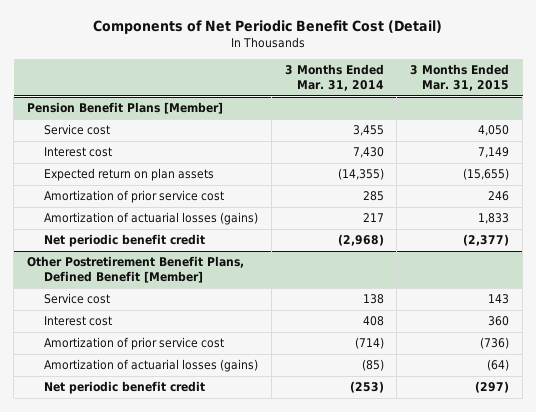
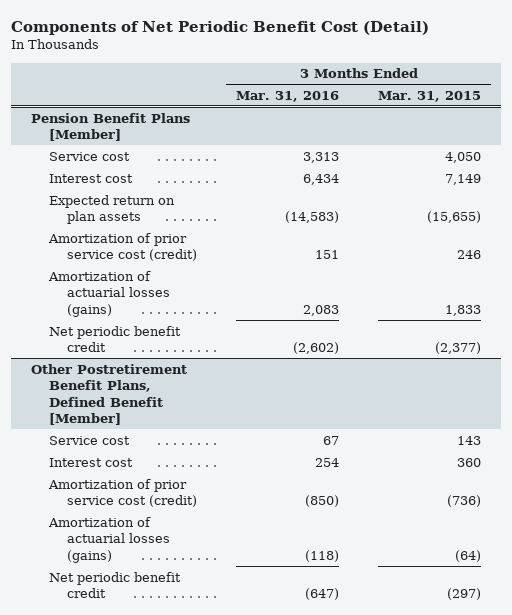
[284,64,384,91] 3 Months Ended Mar. 31, 2014 -> none
none -> [236,90,340,102] Mar. 31, 2016
[43,190,224,204] Amortization of prior service cost -> [47,232,198,262] Amortization of prior service cost (credit)
[43,337,224,351] Amortization of prior service cost -> [47,478,198,508] Amortization of prior service cost (credit)

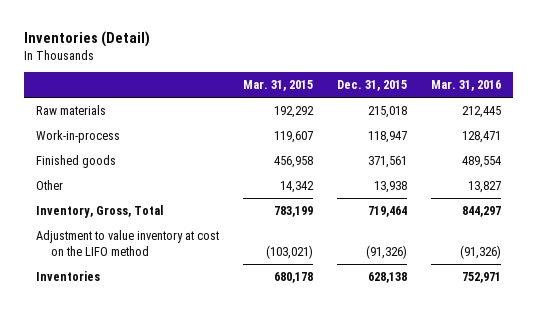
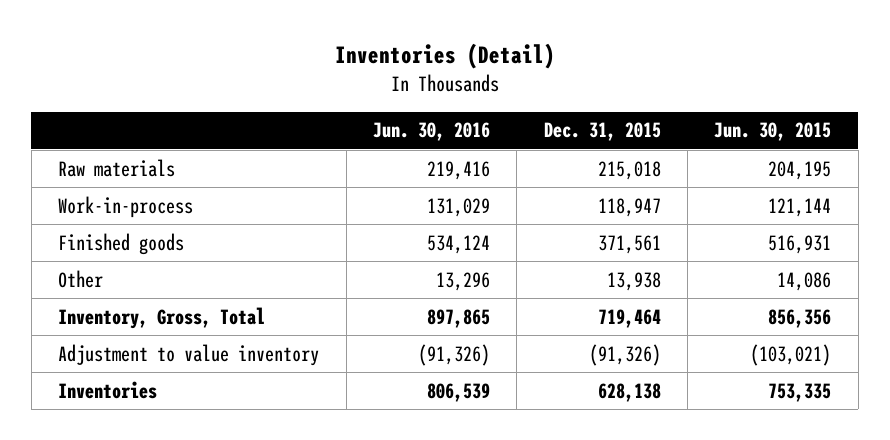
[243,80,314,92] Mar. 31, 2015 -> none
[431,80,502,92] Mar. 31, 2016 -> none
none -> [372,122,490,142] Jun. 30, 2016
none -> [714,122,832,142] Jun. 30, 2015
[35,229,219,256] Adjustment to value inventory at cost on the LIFO method -> [58,343,320,366] Adjustment to value inventory

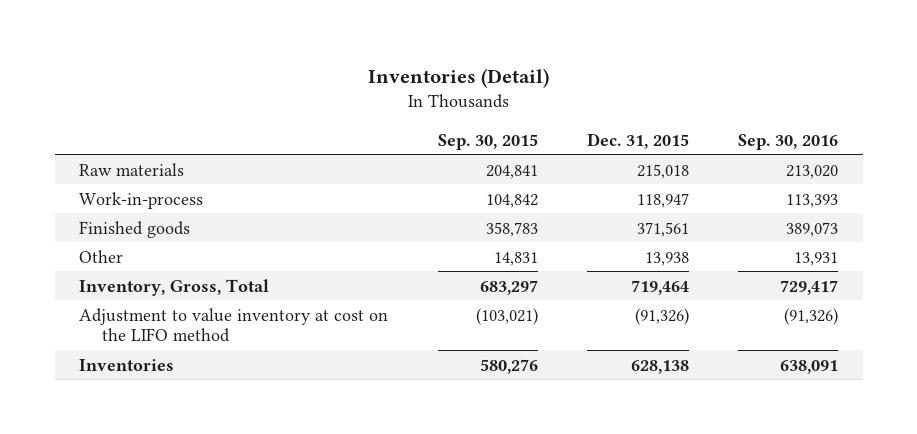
[372,122,490,142] Jun. 30, 2016 -> none
[714,122,832,142] Jun. 30, 2015 -> none
none -> [437,133,538,150] Sep. 30, 2015
none -> [738,133,839,150] Sep. 30, 2016
[58,343,320,366] Adjustment to value inventory -> [79,307,389,343] Adjustment to value inventory at cost on the LIFO method

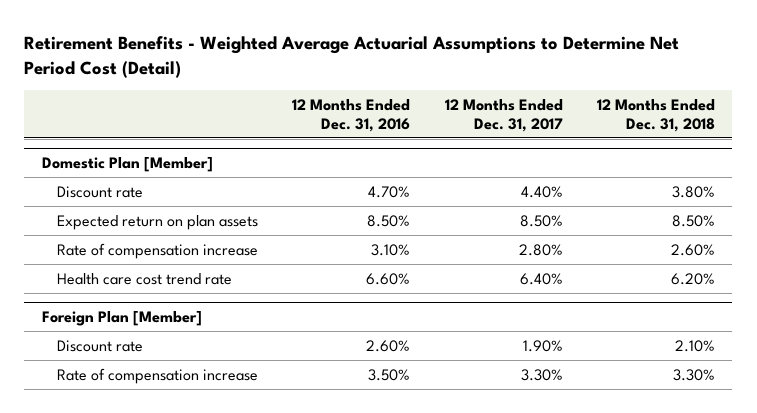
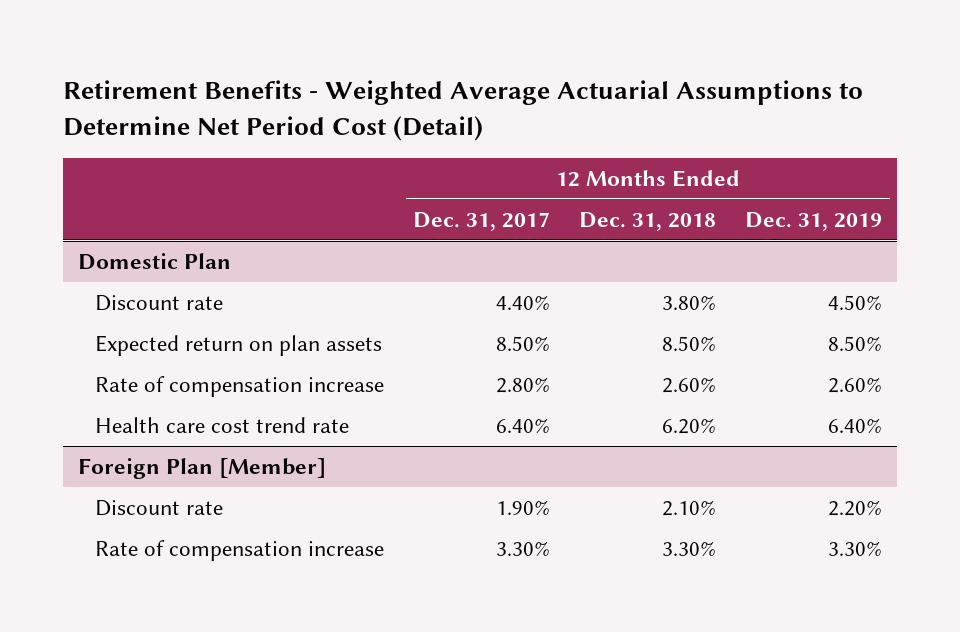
[292,98,411,132] 12 Months Ended Dec. 31, 2016 -> none
none -> [745,211,883,231] Dec. 31, 2019
[41,157,213,173] Domestic Plan [Member] -> [77,252,231,270] Domestic Plan

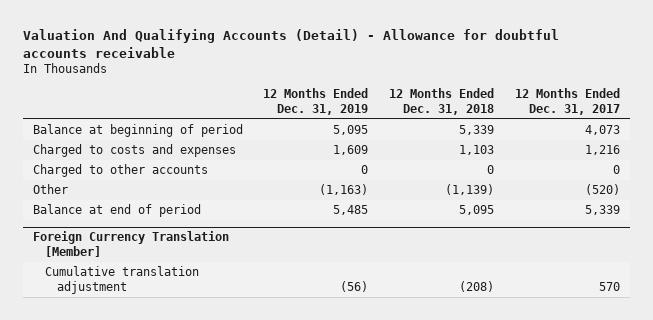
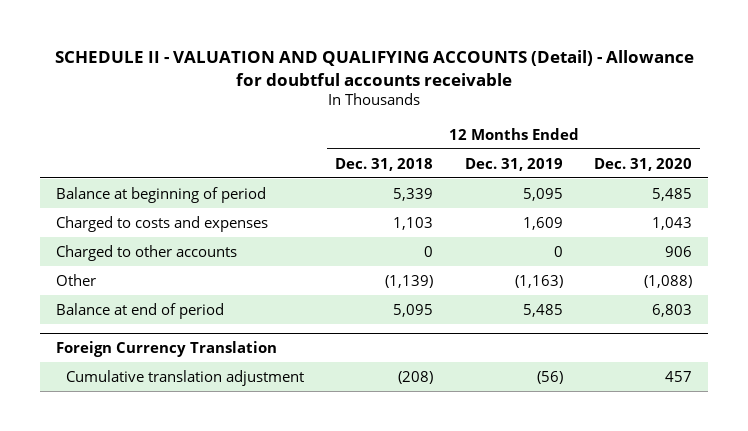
[22,29,559,58] Valuation And Qualifying Accounts (Detail) - Allowance for doubtful accounts receivable -> [54,49,694,86] SCHEDULE II - VALUATION AND QUALIFYING ACCOUNTS (Detail) - Allowance for doubtful accounts receivable
[514,88,620,115] 12 Months Ended Dec. 31, 2017 -> none
none -> [594,157,693,171] Dec. 31, 2020
[32,231,229,257] Foreign Currency Translation [Member] -> [55,341,277,358] Foreign Currency Translation

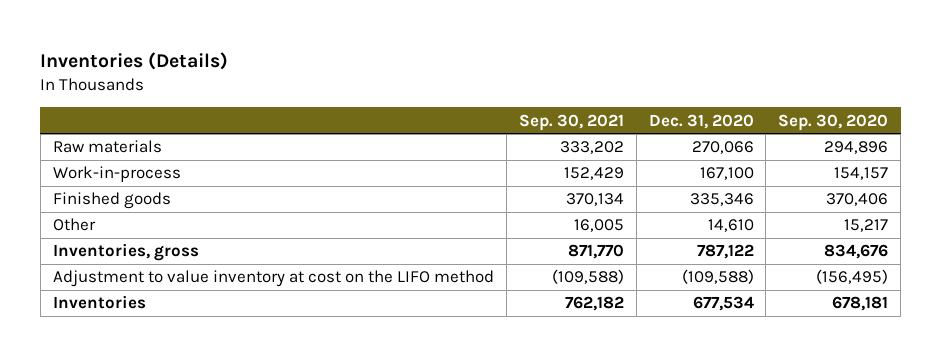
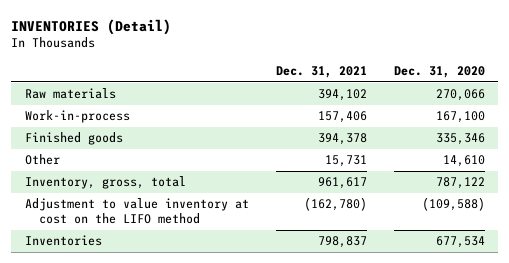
[40,52,229,71] Inventories (Details) -> [11,18,172,35] INVENTORIES (Detail)
[518,113,624,131] Sep. 30, 2021 -> none
[778,113,889,131] Sep. 30, 2020 -> none
none -> [275,65,367,78] Dec. 31, 2021
[52,243,199,262] Inventories, gross -> [24,176,186,190] Inventory, gross, total

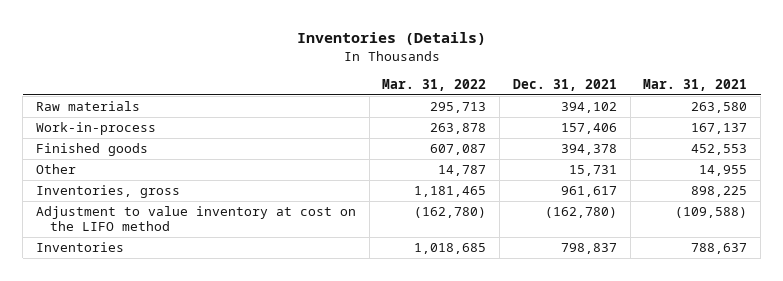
[11,18,172,35] INVENTORIES (Detail) -> [296,31,486,45] Inventories (Details)
[393,65,485,78] Dec. 31, 2020 -> none
none -> [382,78,487,91] Mar. 31, 2022
none -> [643,78,748,91] Mar. 31, 2021
[24,176,186,190] Inventory, gross, total -> [35,185,180,199] Inventories, gross

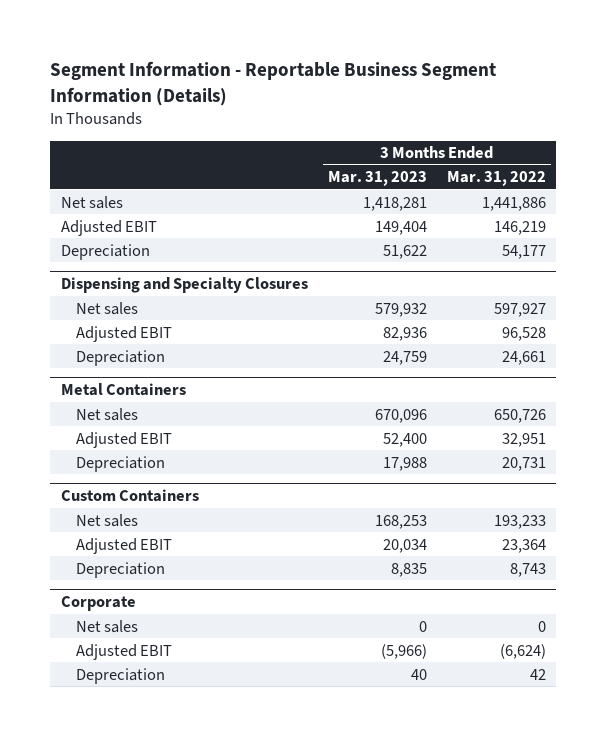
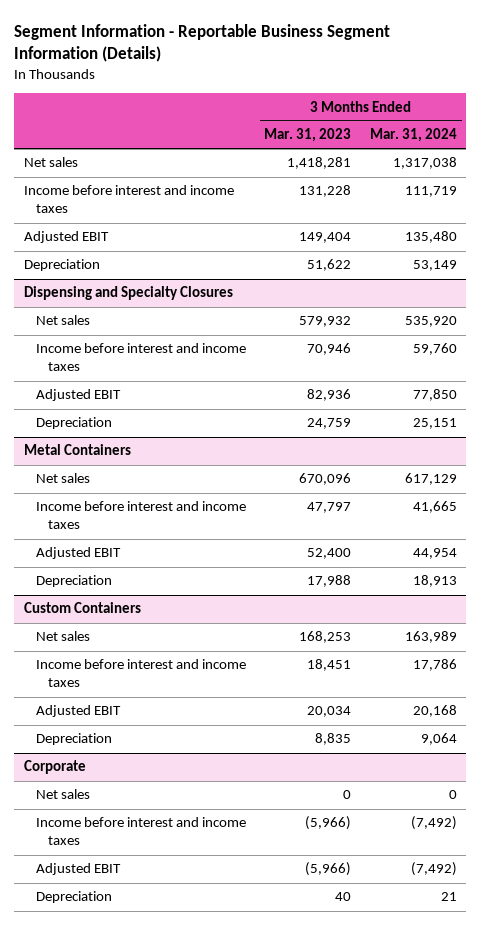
[447,171,547,187] Mar. 31, 2022 -> none
none -> [370,128,458,143] Mar. 31, 2024
none -> [23,185,234,214] Income before interest and income taxes
none -> [35,343,246,372] Income before interest and income taxes
none -> [35,501,246,530] Income before interest and income taxes
none -> [35,659,246,688] Income before interest and income taxes
none -> [35,817,246,846] Income before interest and income taxes

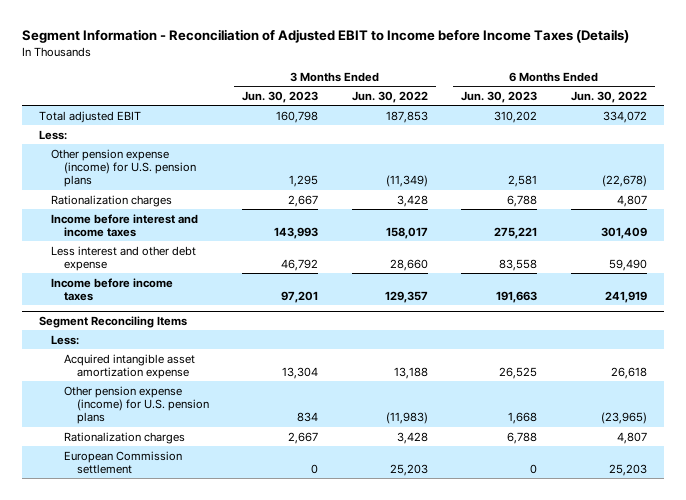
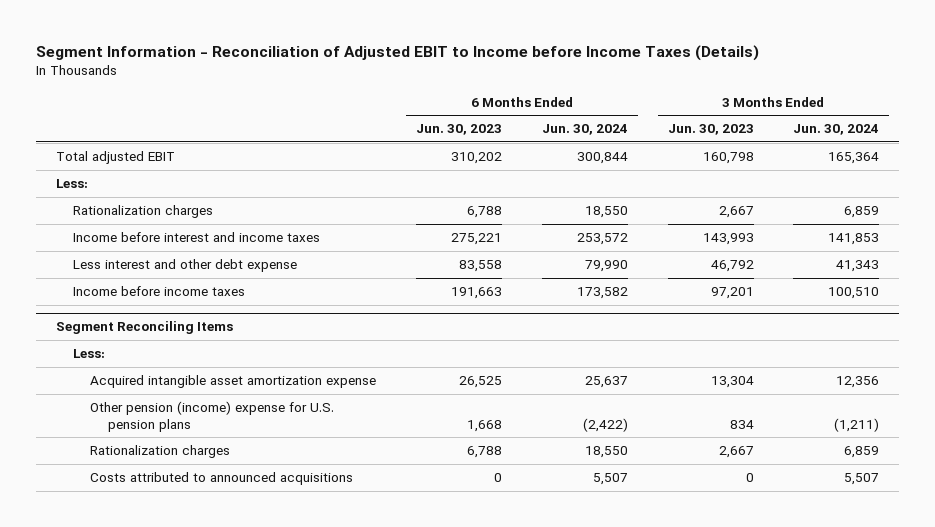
[351,90,428,103] Jun. 30, 2022 -> none
[571,90,648,103] Jun. 30, 2022 -> none
none -> [541,124,628,136] Jun. 30, 2024
none -> [793,124,880,136] Jun. 30, 2024
[51,148,196,188] Other pension expense (income) for U.S. pension plans -> none
[63,385,209,425] Other pension expense (income) for U.S. pension plans -> [90,401,335,432] Other pension (income) expense for U.S. pension plans
[63,450,182,475] European Commission settlement -> none
none -> [90,472,354,486] Costs attributed to announced acquisitions

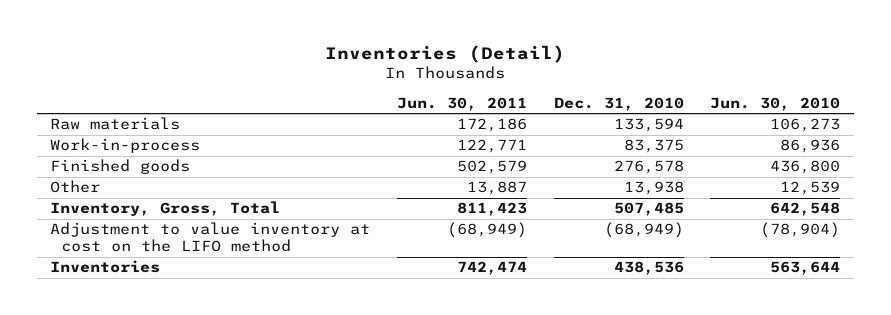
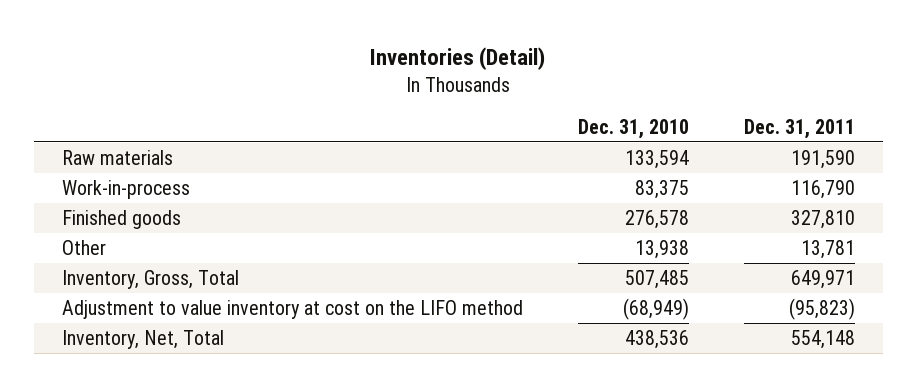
[397,96,528,111] Jun. 30, 2011 -> none
[710,96,841,111] Jun. 30, 2010 -> none
none -> [743,118,855,139] Dec. 31, 2011
[50,260,161,274] Inventories -> [61,330,224,350] Inventory, Net, Total

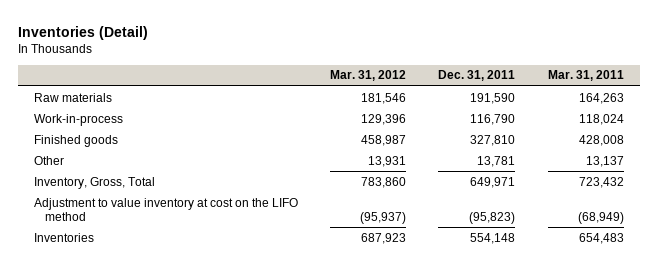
[577,118,689,139] Dec. 31, 2010 -> none
none -> [330,70,407,82] Mar. 31, 2012
none -> [547,70,624,82] Mar. 31, 2011
[61,330,224,350] Inventory, Net, Total -> [34,232,95,242] Inventories

